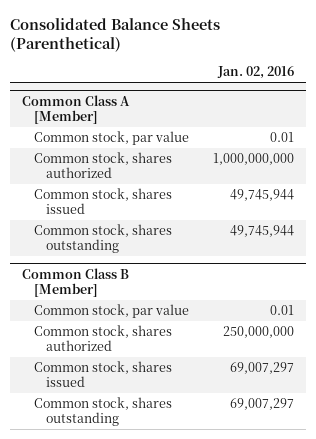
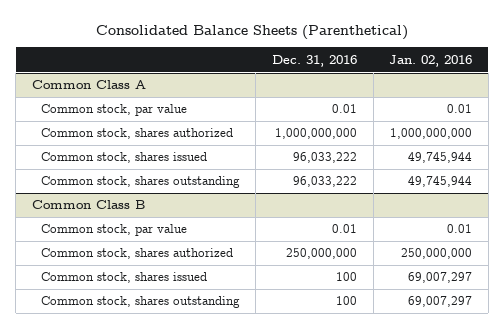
none -> [272,54,358,67] Dec. 31, 2016
[22,94,131,125] Common Class A [Member] -> [31,80,146,90] Common Class A
[22,267,130,298] Common Class B [Member] -> [31,200,145,210] Common Class B

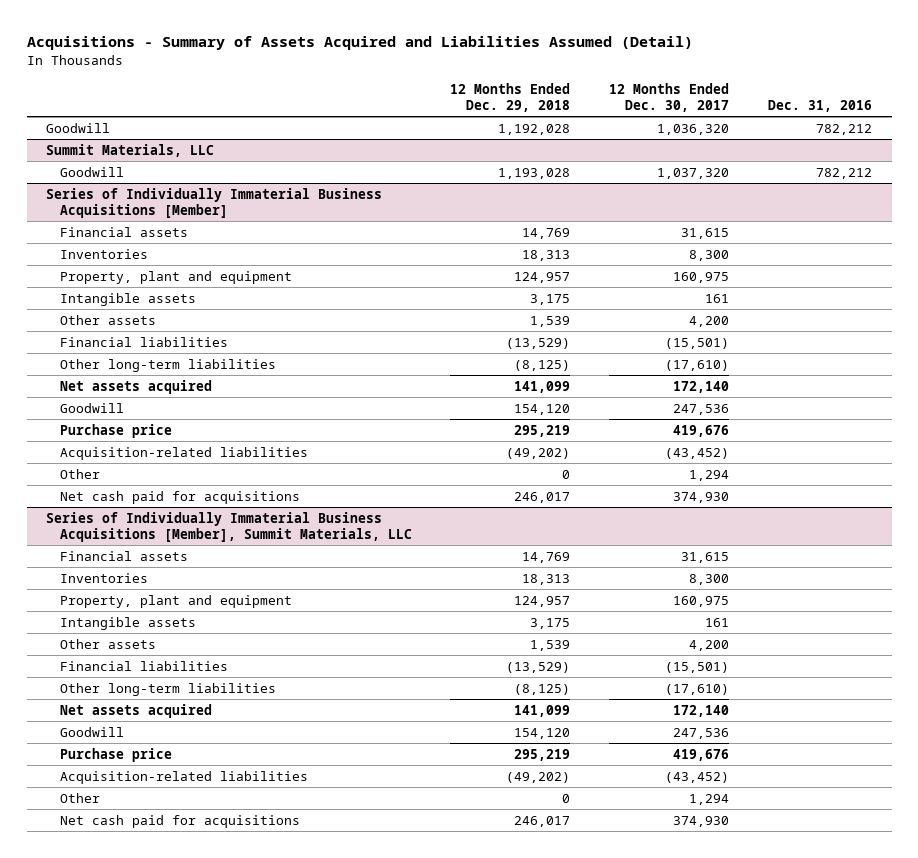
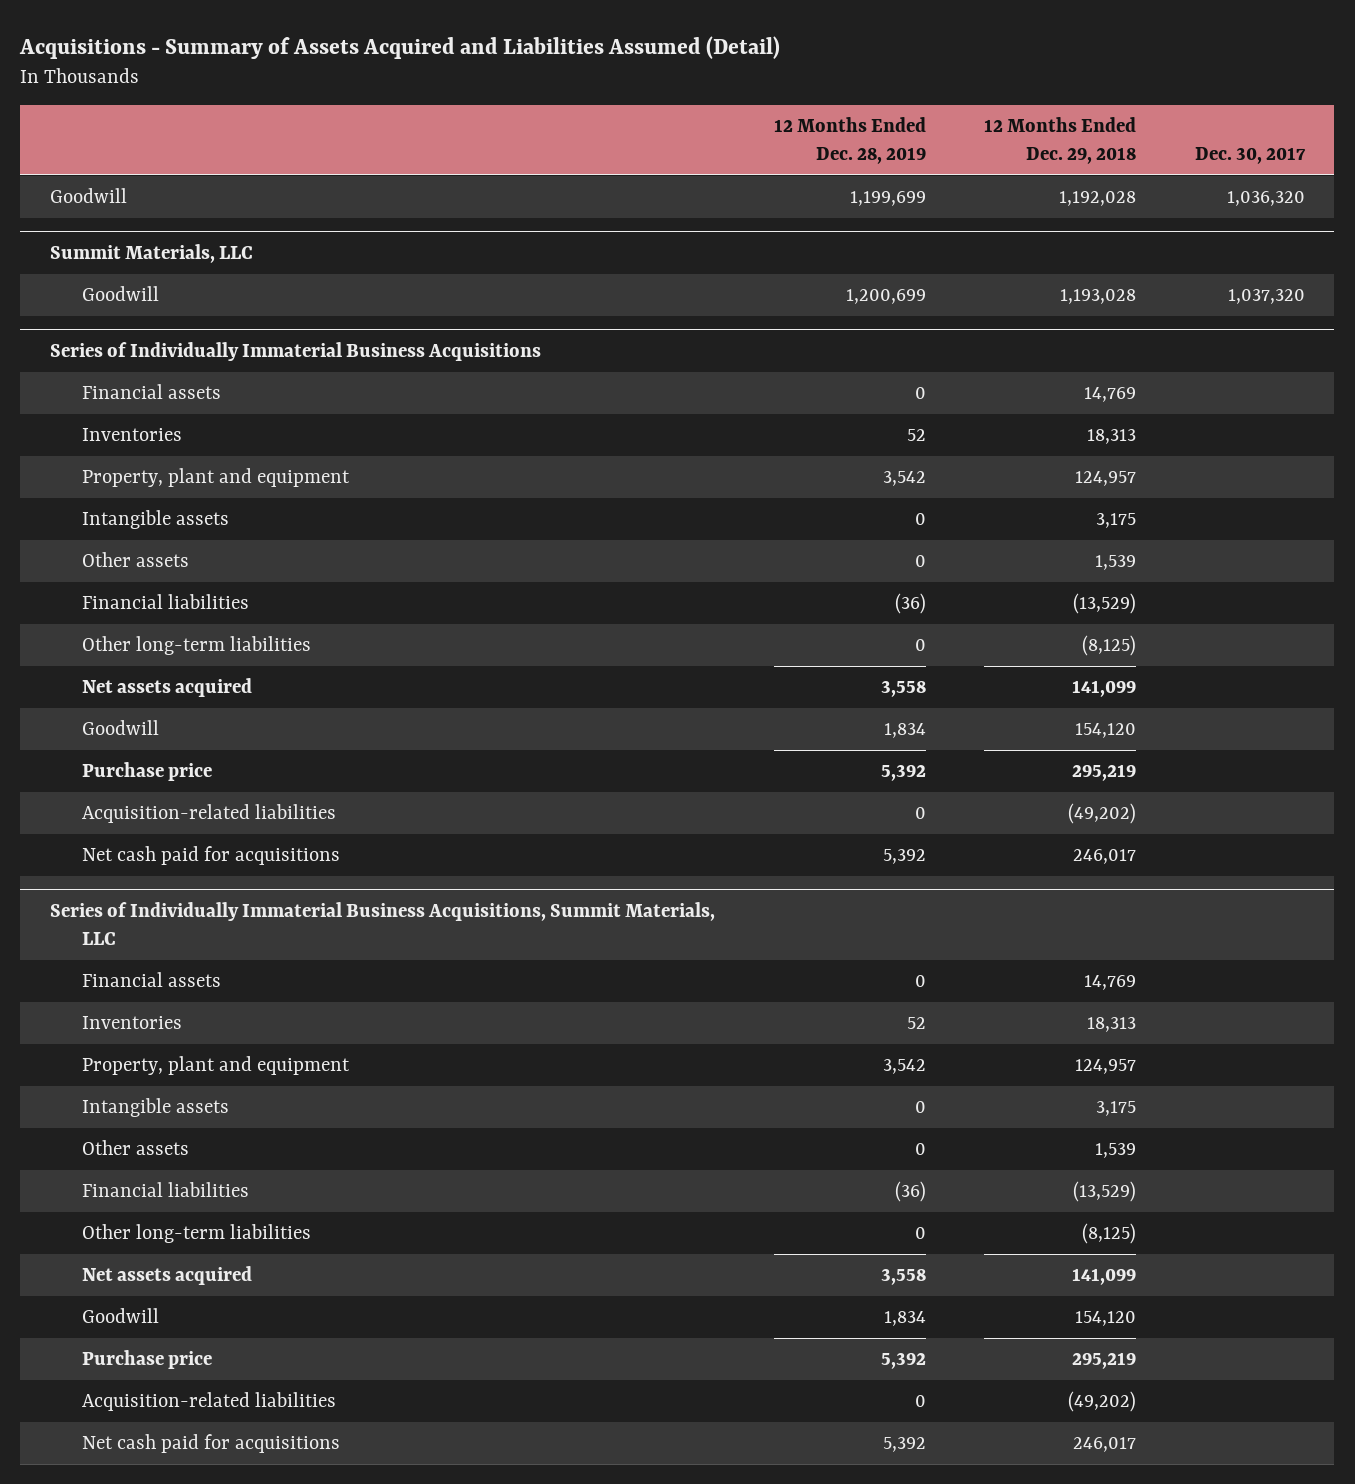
[609,82,730,113] 12 Months Ended Dec. 30, 2017 -> none
[768,100,873,113] Dec. 31, 2016 -> none
none -> [773,117,926,164] 12 Months Ended Dec. 28, 2019
none -> [1195,146,1307,164] Dec. 30, 2017
[46,187,383,219] Series of Individually Immaterial Business Acquisitions [Member] -> [49,342,541,362] Series of Individually Immaterial Business Acquisitions
[59,468,100,479] Other -> none
[46,511,412,543] Series of Individually Immaterial Business Acquisitions [Member], Summit Materials, LLC -> [49,902,715,945] Series of Individually Immaterial Business Acquisitions, Summit Materials, LLC
[59,792,100,803] Other -> none

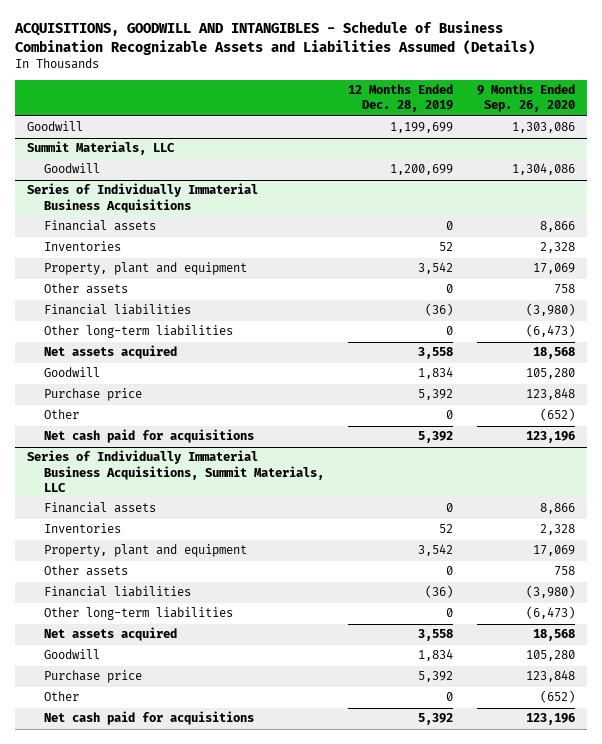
[19,35,781,59] Acquisitions - Summary of Assets Acquired and Liabilities Assumed (Detail) -> [13,21,535,55] ACQUISITIONS, GOODWILL AND INTANGIBLES - Schedule of Business Combination Recognizable Assets and Liabilities Assumed (Details)
[984,117,1137,164] 12 Months Ended Dec. 29, 2018 -> none
[1195,146,1307,164] Dec. 30, 2017 -> none
none -> [476,84,575,113] 9 Months Ended Sep. 26, 2020
[82,510,230,530] Intangible assets -> none
[82,804,337,824] Acquisition-related liabilities -> none
none -> [44,409,80,420] Other
[82,1098,230,1118] Intangible assets -> none
[82,1392,337,1412] Acquisition-related liabilities -> none
none -> [44,691,80,702] Other

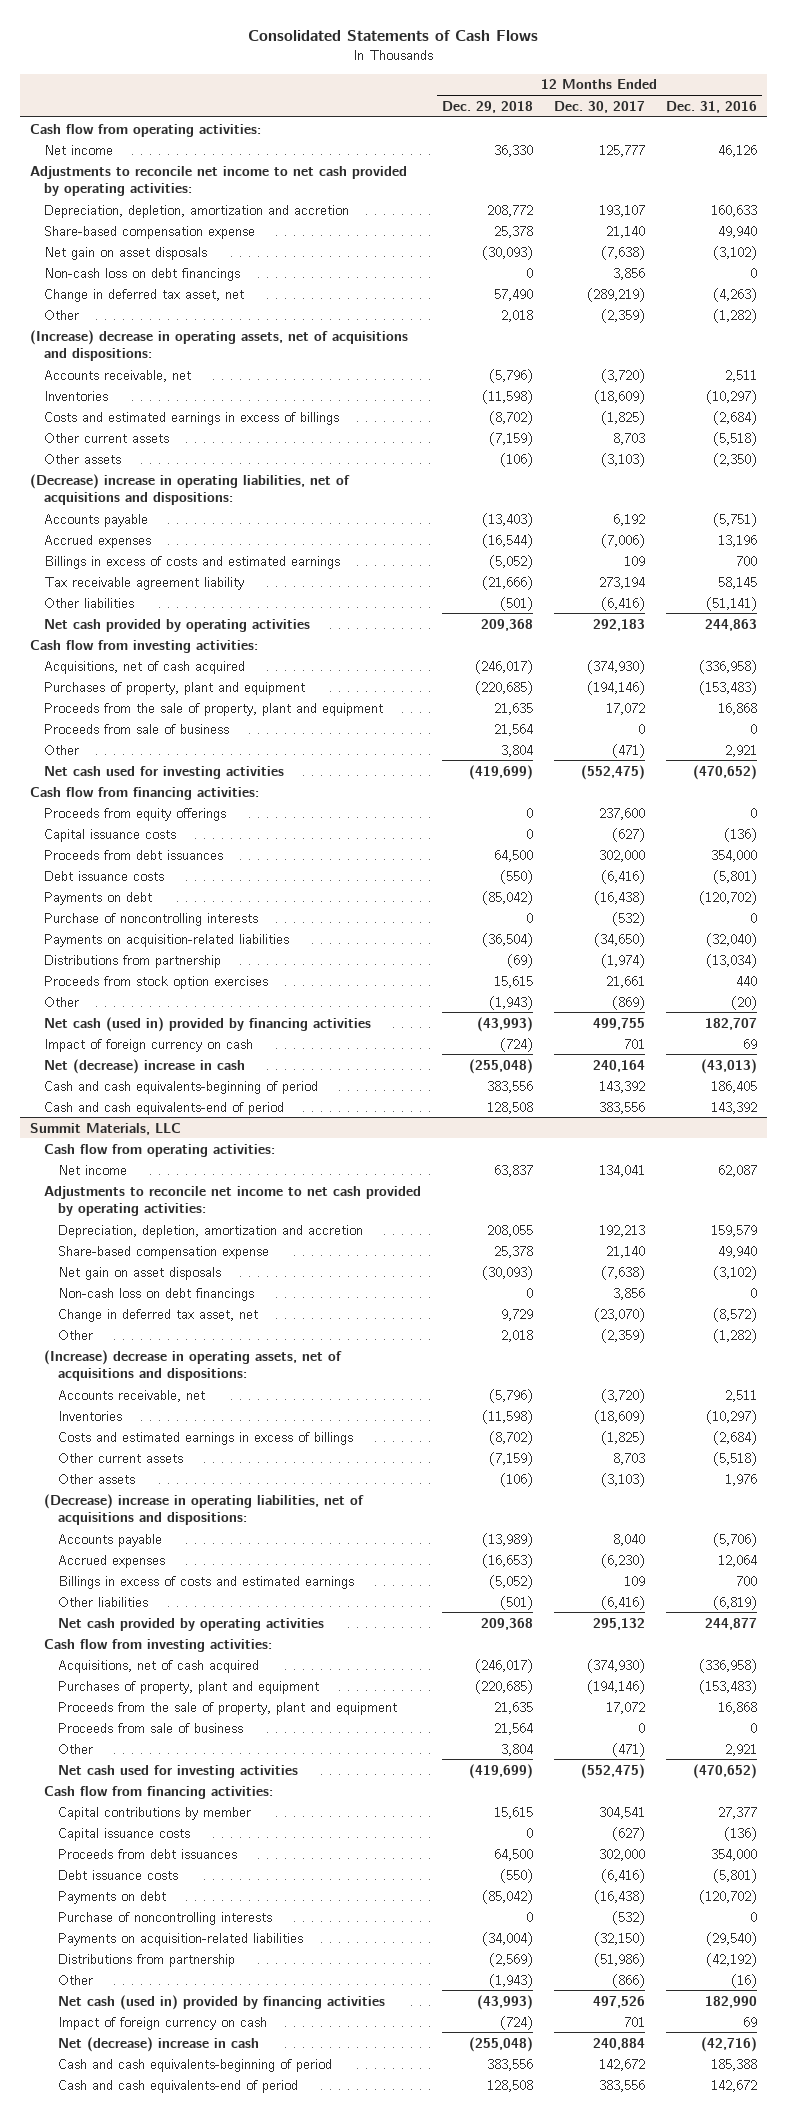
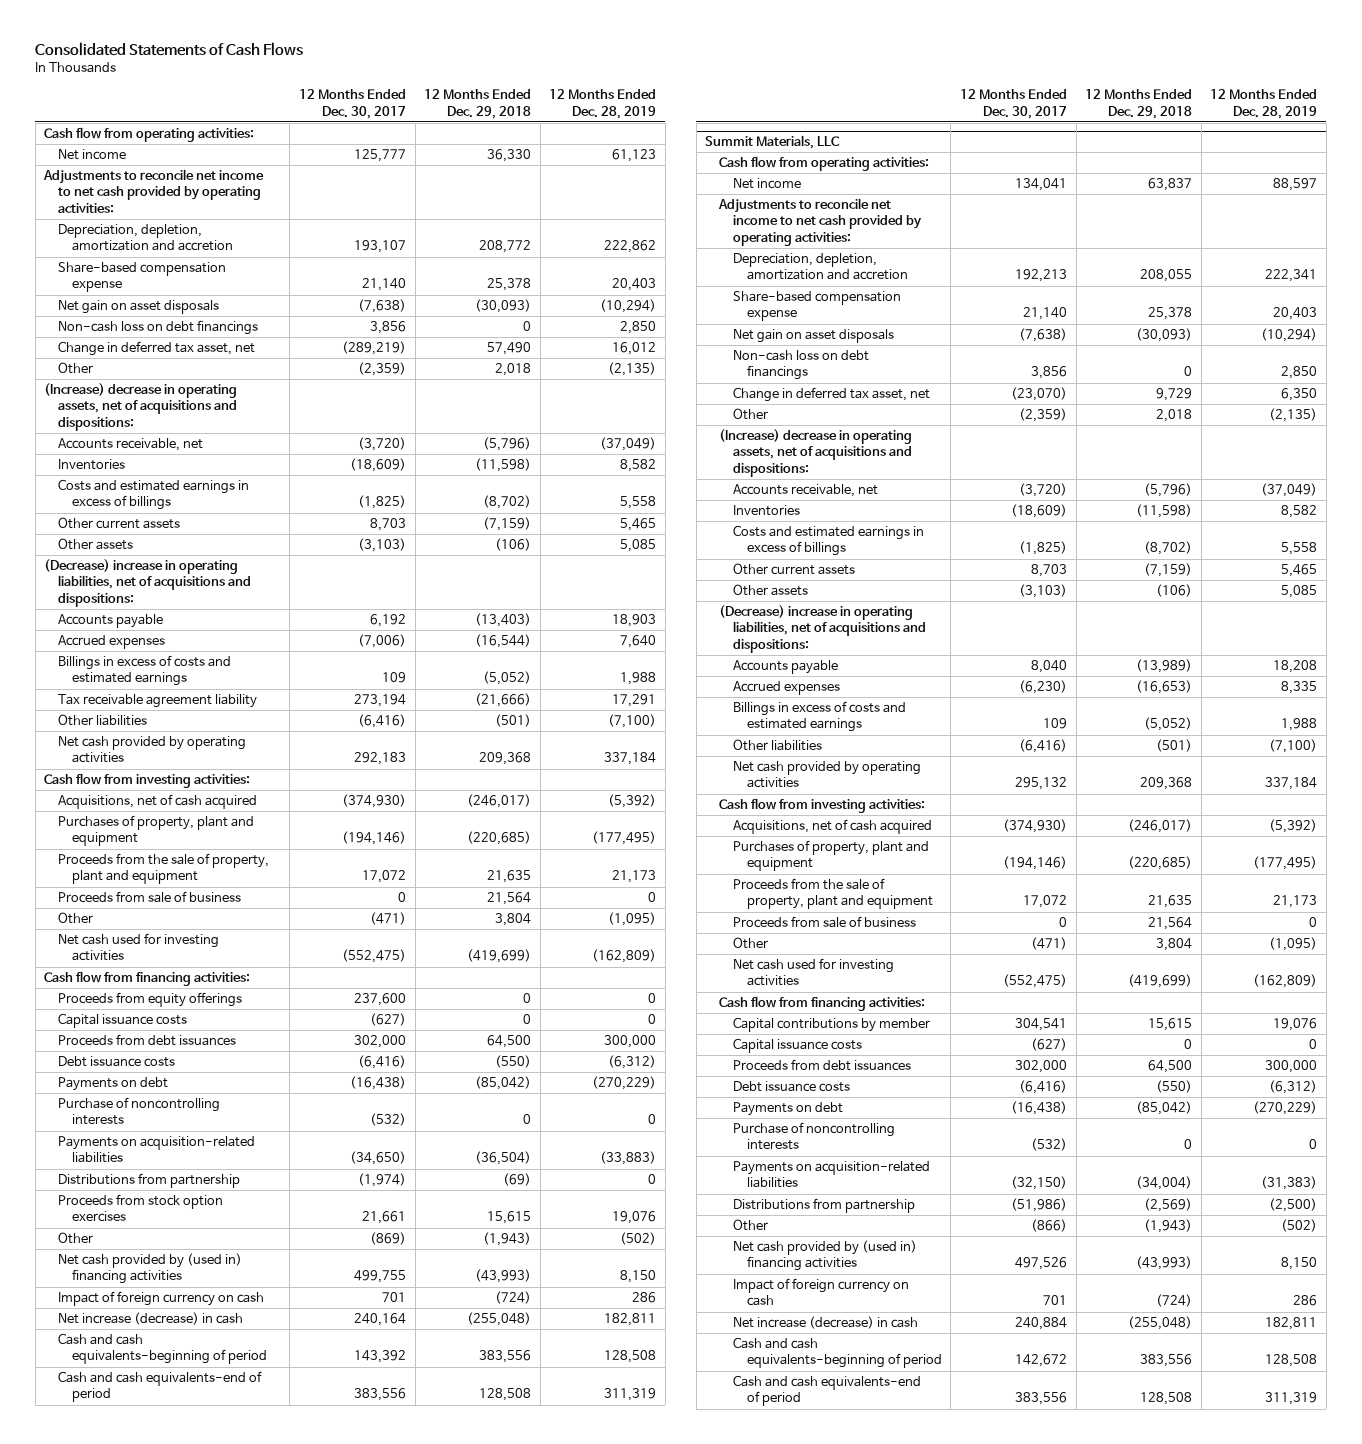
[665,100,757,113] Dec. 31, 2016 -> none
none -> [549,89,657,119] 12 Months Ended Dec. 28, 2019
[44,1016,372,1032] Net cash (used in) provided by financing activities -> [58,1253,243,1285] Net cash provided by (used in) financing activities
[44,1058,246,1074] Net (decrease) increase in cash -> [58,1312,244,1326] Net increase (decrease) in cash
[58,1994,386,2010] Net cash (used in) provided by financing activities -> [733,1240,918,1272] Net cash provided by (used in) financing activities
[58,2036,260,2052] Net (decrease) increase in cash -> [733,1316,919,1330] Net increase (decrease) in cash

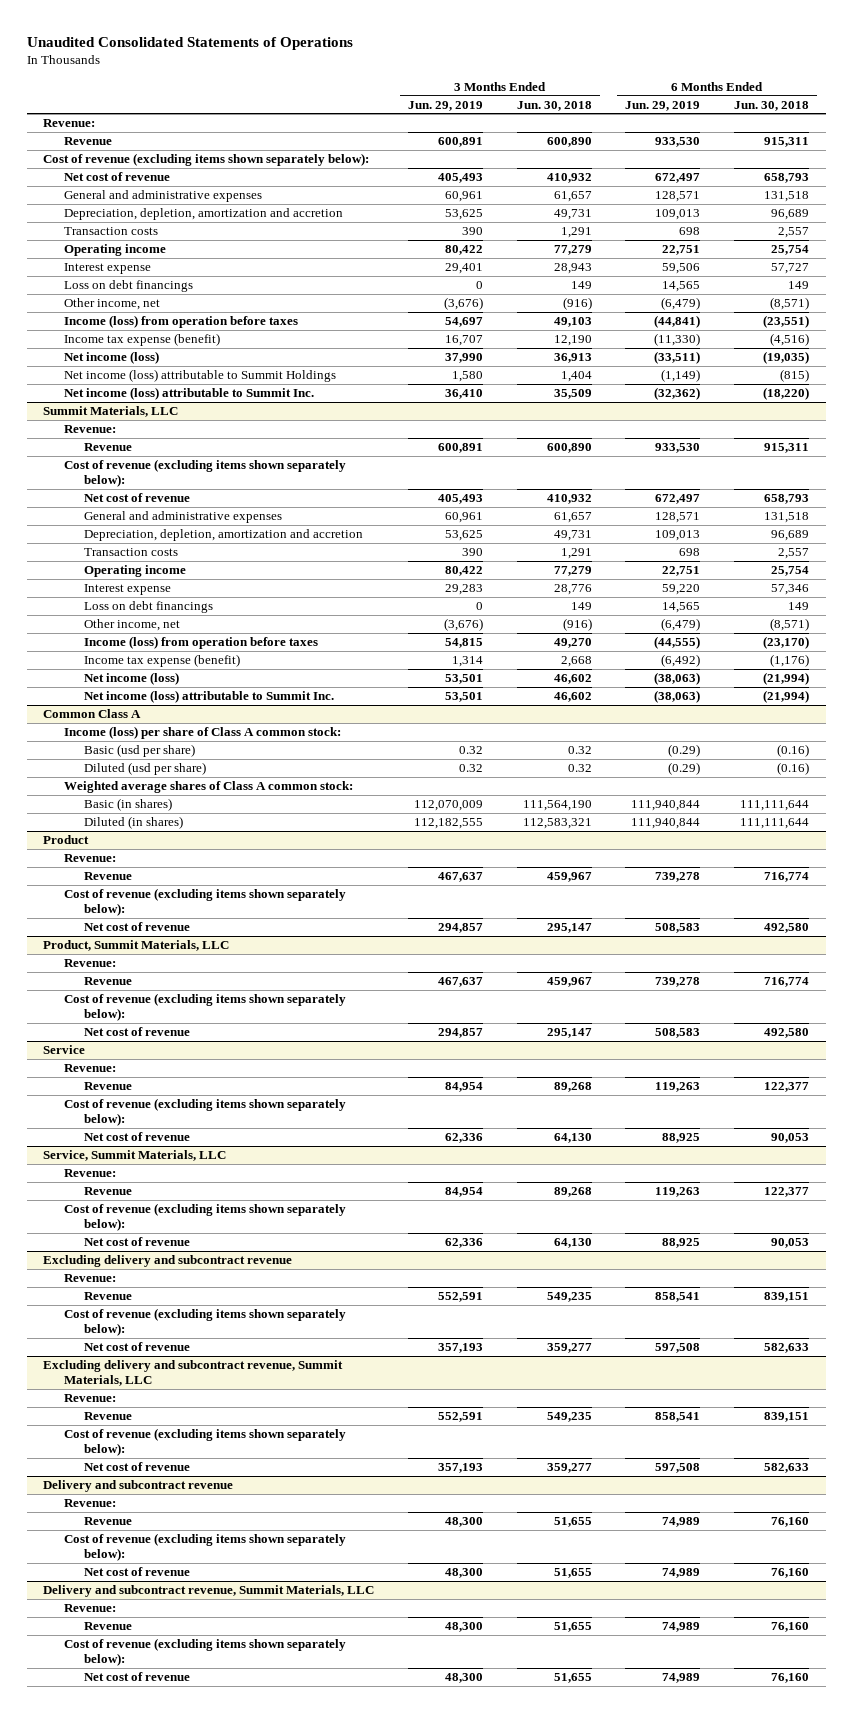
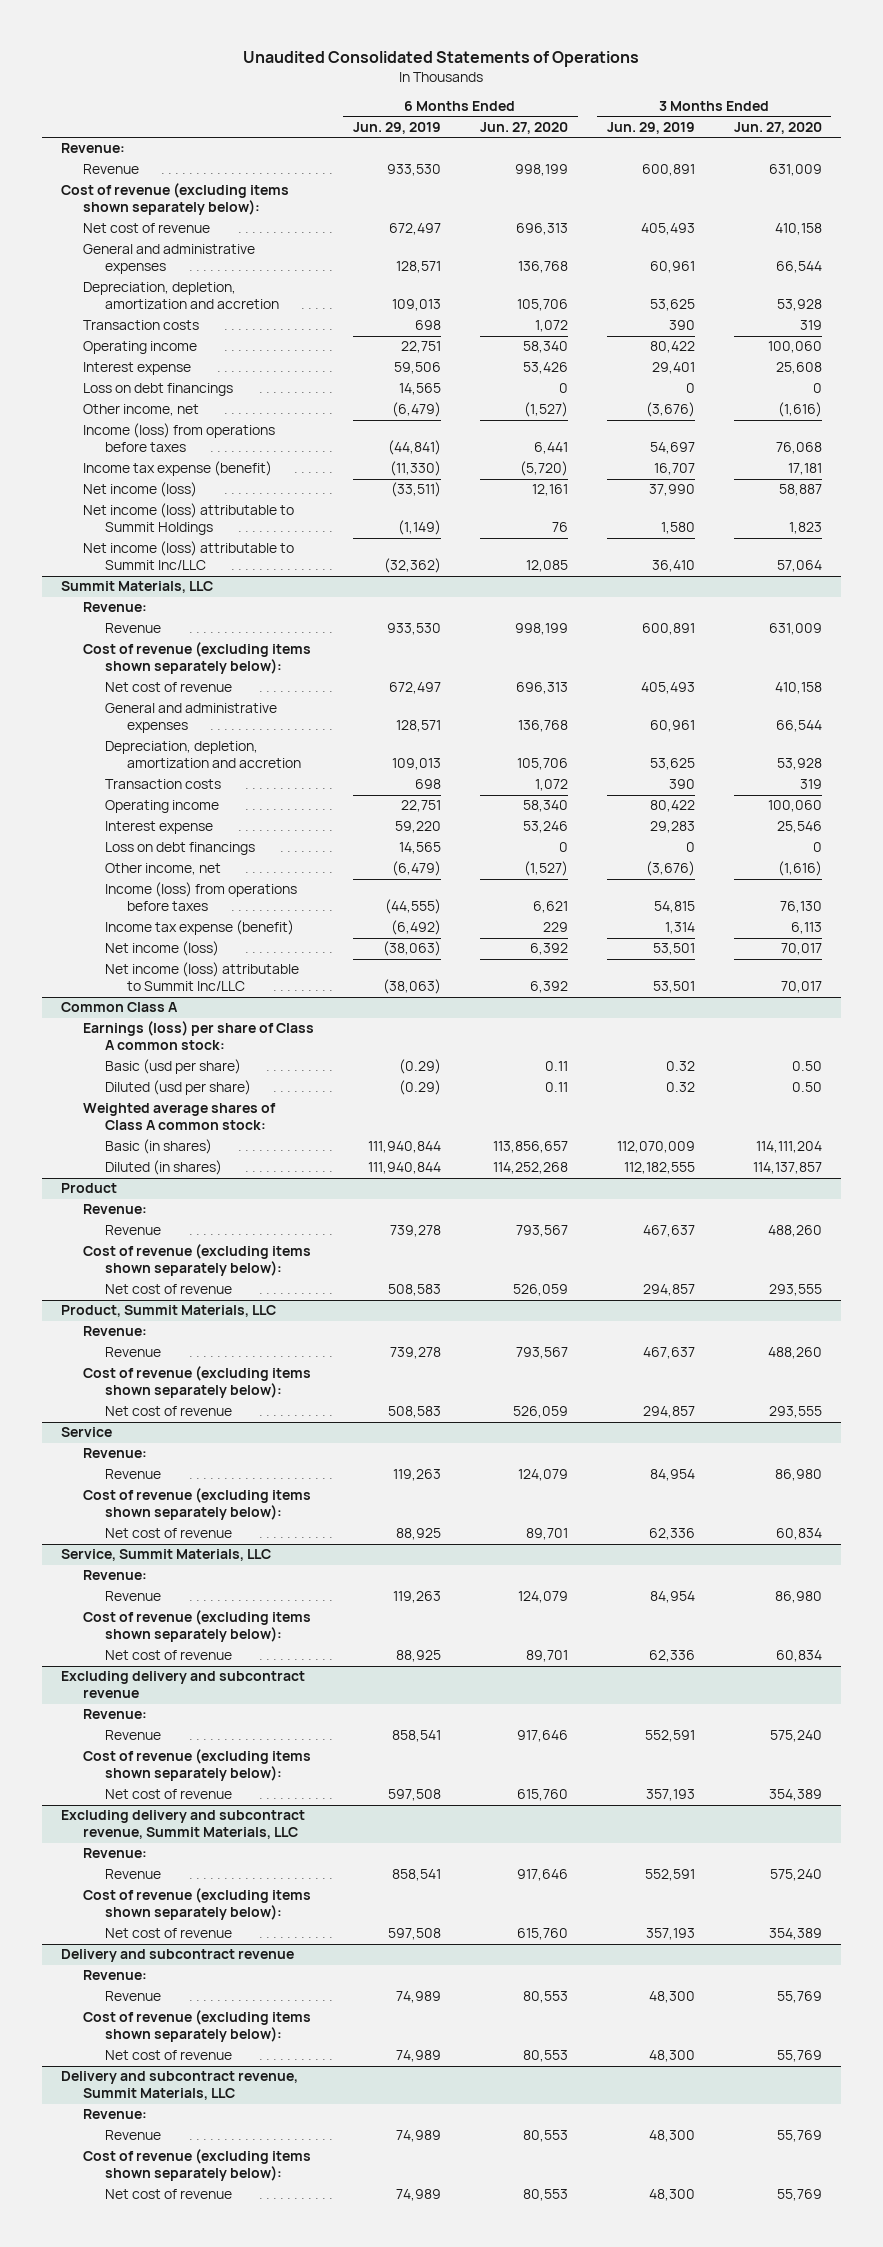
[516,100,592,111] Jun. 30, 2018 -> none
[733,100,809,111] Jun. 30, 2018 -> none
none -> [479,122,568,135] Jun. 27, 2020
none -> [733,122,822,135] Jun. 27, 2020
[63,315,298,329] Income (loss) from operation before taxes -> [83,423,276,453] Income (loss) from operations before taxes
[63,387,314,401] Net income (loss) attributable to Summit Inc. -> [83,541,295,571] Net income (loss) attributable to Summit Inc/LLC
[83,636,318,650] Income (loss) from operation before taxes -> [104,882,297,912] Income (loss) from operations before taxes
[83,690,334,704] Net income (loss) attributable to Summit Inc. -> [104,962,299,992] Net income (loss) attributable to Summit Inc/LLC
[63,726,341,740] Income (loss) per share of Class A common stock: -> [83,1021,315,1051] Earnings (loss) per share of Class A common stock:

